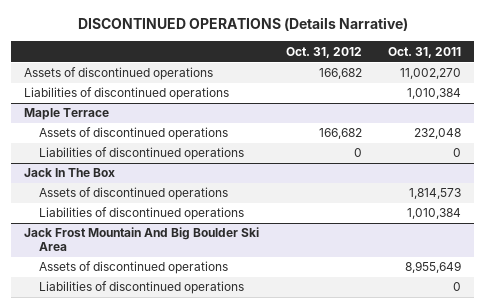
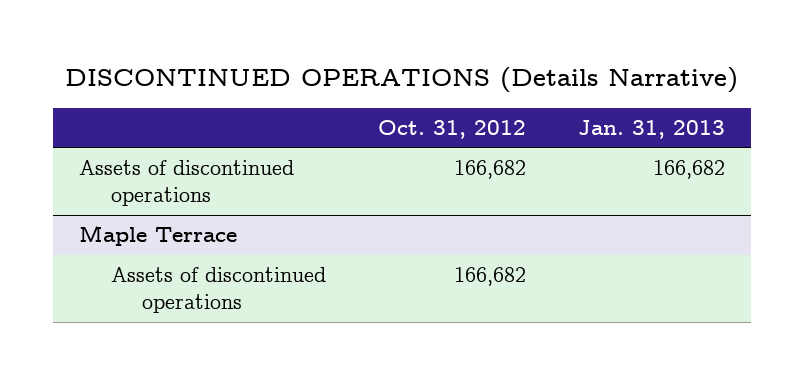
[388,46,462,58] Oct. 31, 2011 -> none
none -> [577,120,725,140] Jan. 31, 2013
[23,87,229,101] Liabilities of discontinued operations -> none
[39,147,245,161] Liabilities of discontinued operations -> none
[23,168,115,178] Jack In The Box -> none
[39,187,229,201] Assets of discontinued operations -> none
[39,207,245,221] Liabilities of discontinued operations -> none
[23,227,259,252] Jack Frost Mountain And Big Boulder Ski Area -> none
[39,261,229,275] Assets of discontinued operations -> none
[39,281,245,295] Liabilities of discontinued operations -> none

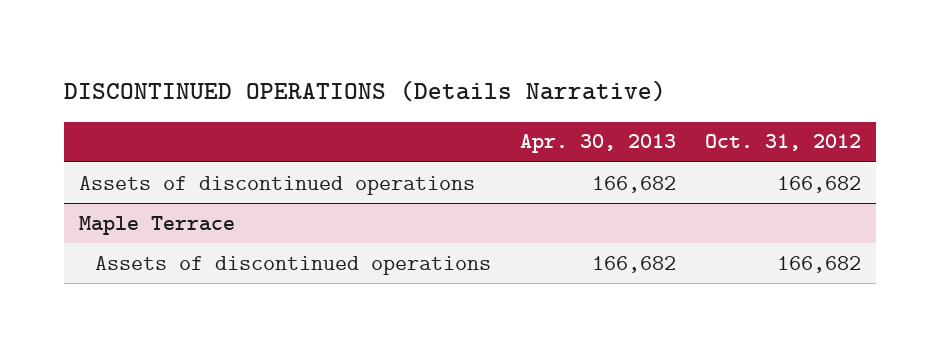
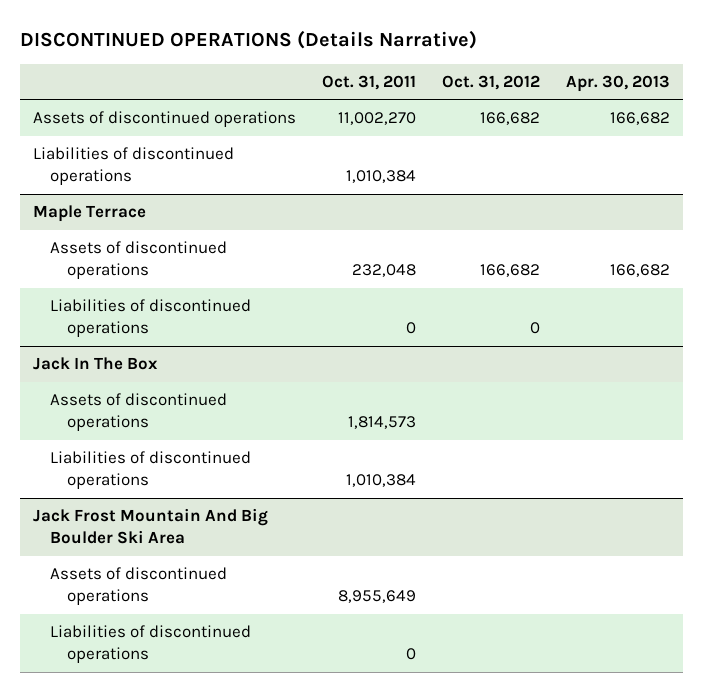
none -> [321,74,416,90] Oct. 31, 2011
none -> [32,147,234,186] Liabilities of discontinued operations
none -> [49,299,251,338] Liabilities of discontinued operations
none -> [32,357,158,371] Jack In The Box
none -> [49,393,227,432] Assets of discontinued operations
none -> [49,451,251,490] Liabilities of discontinued operations
none -> [32,508,268,545] Jack Frost Mountain And Big Boulder Ski Area
none -> [49,567,227,606] Assets of discontinued operations
none -> [49,625,251,664] Liabilities of discontinued operations

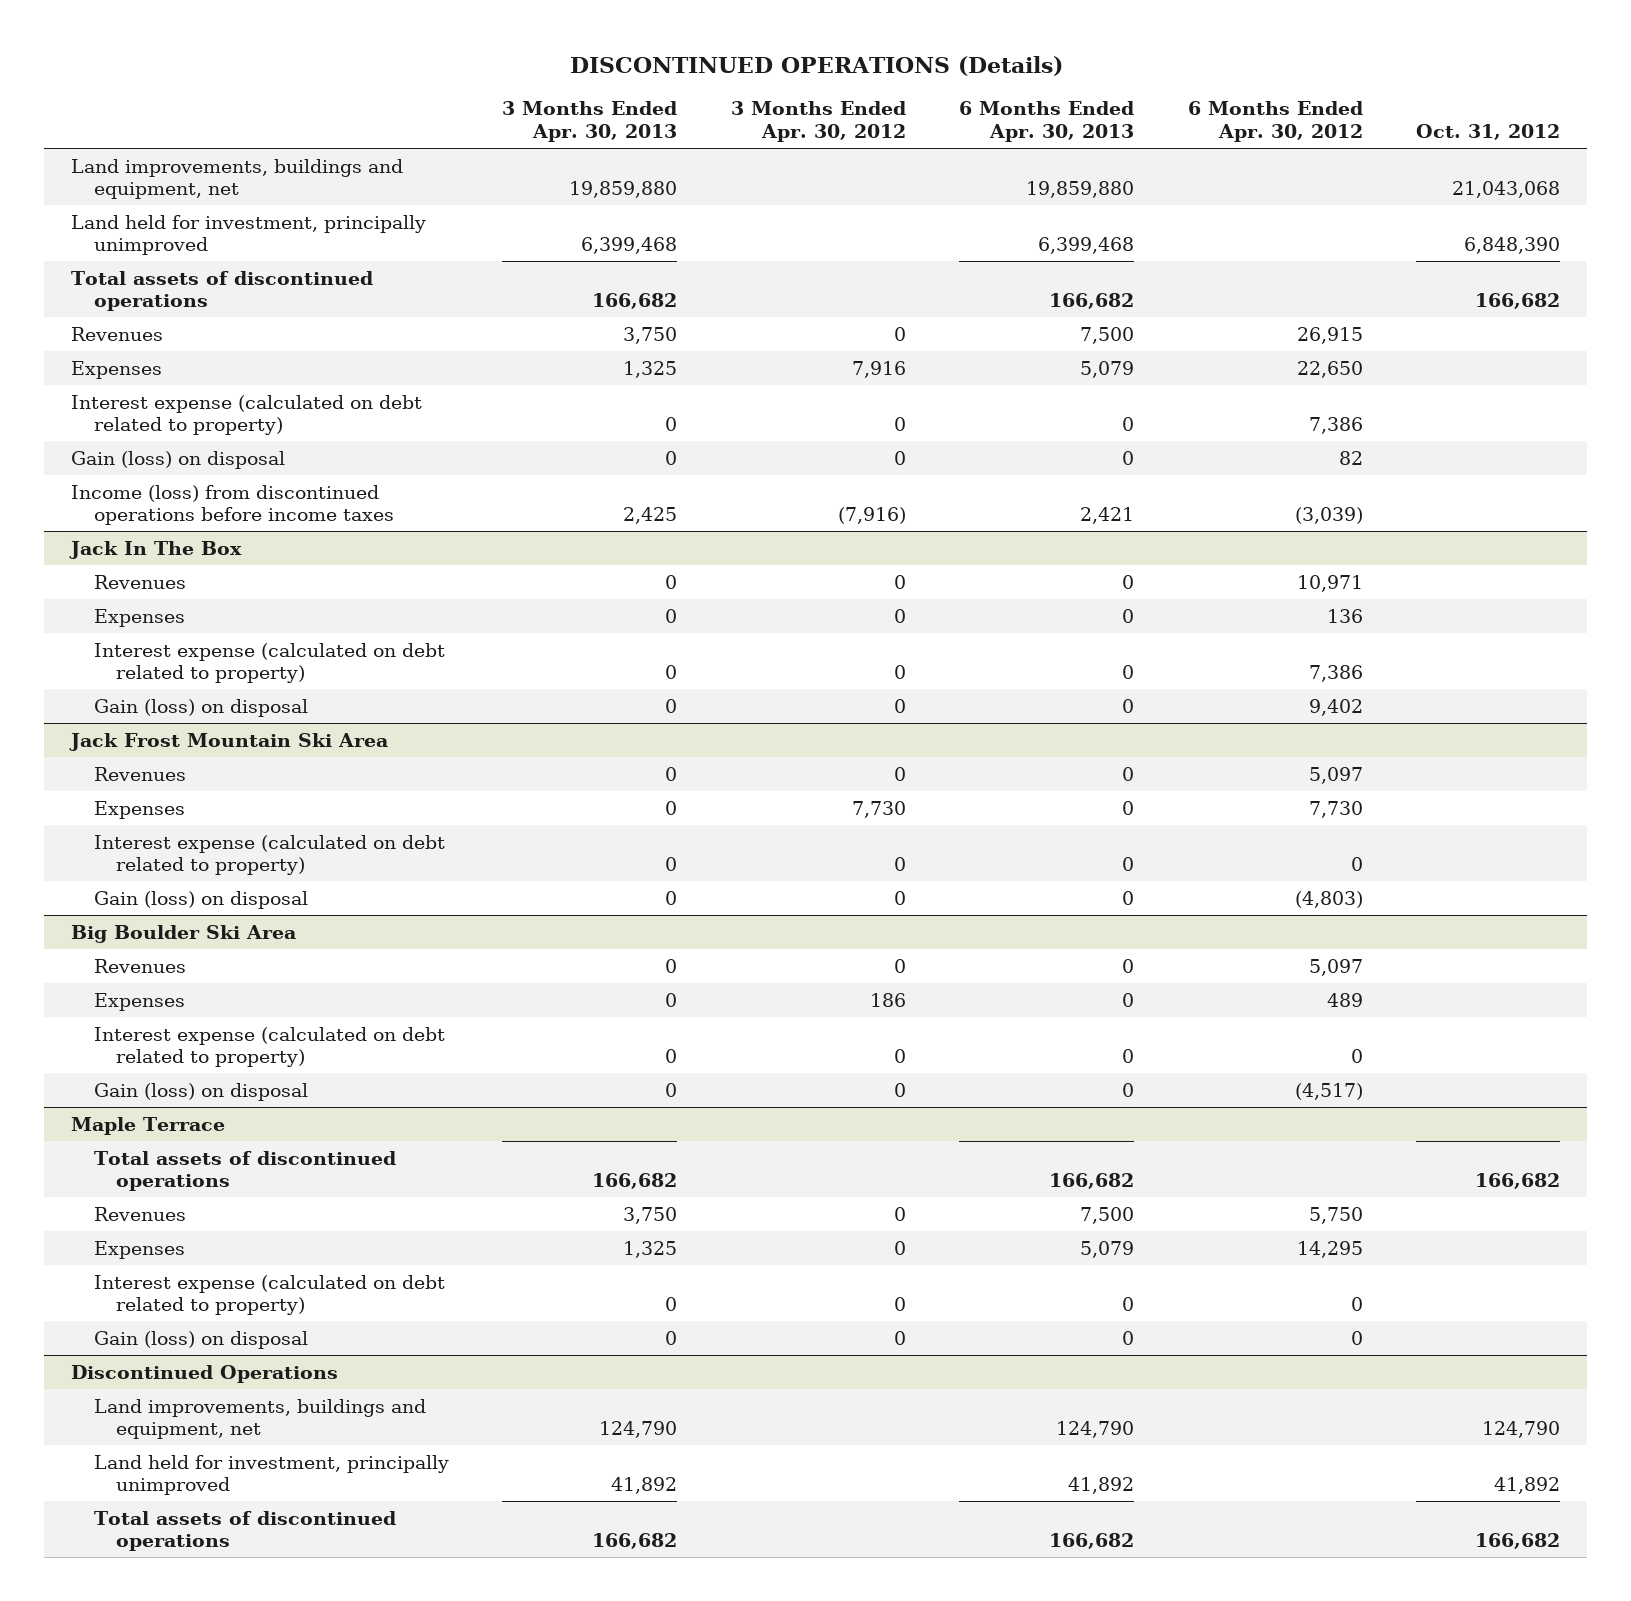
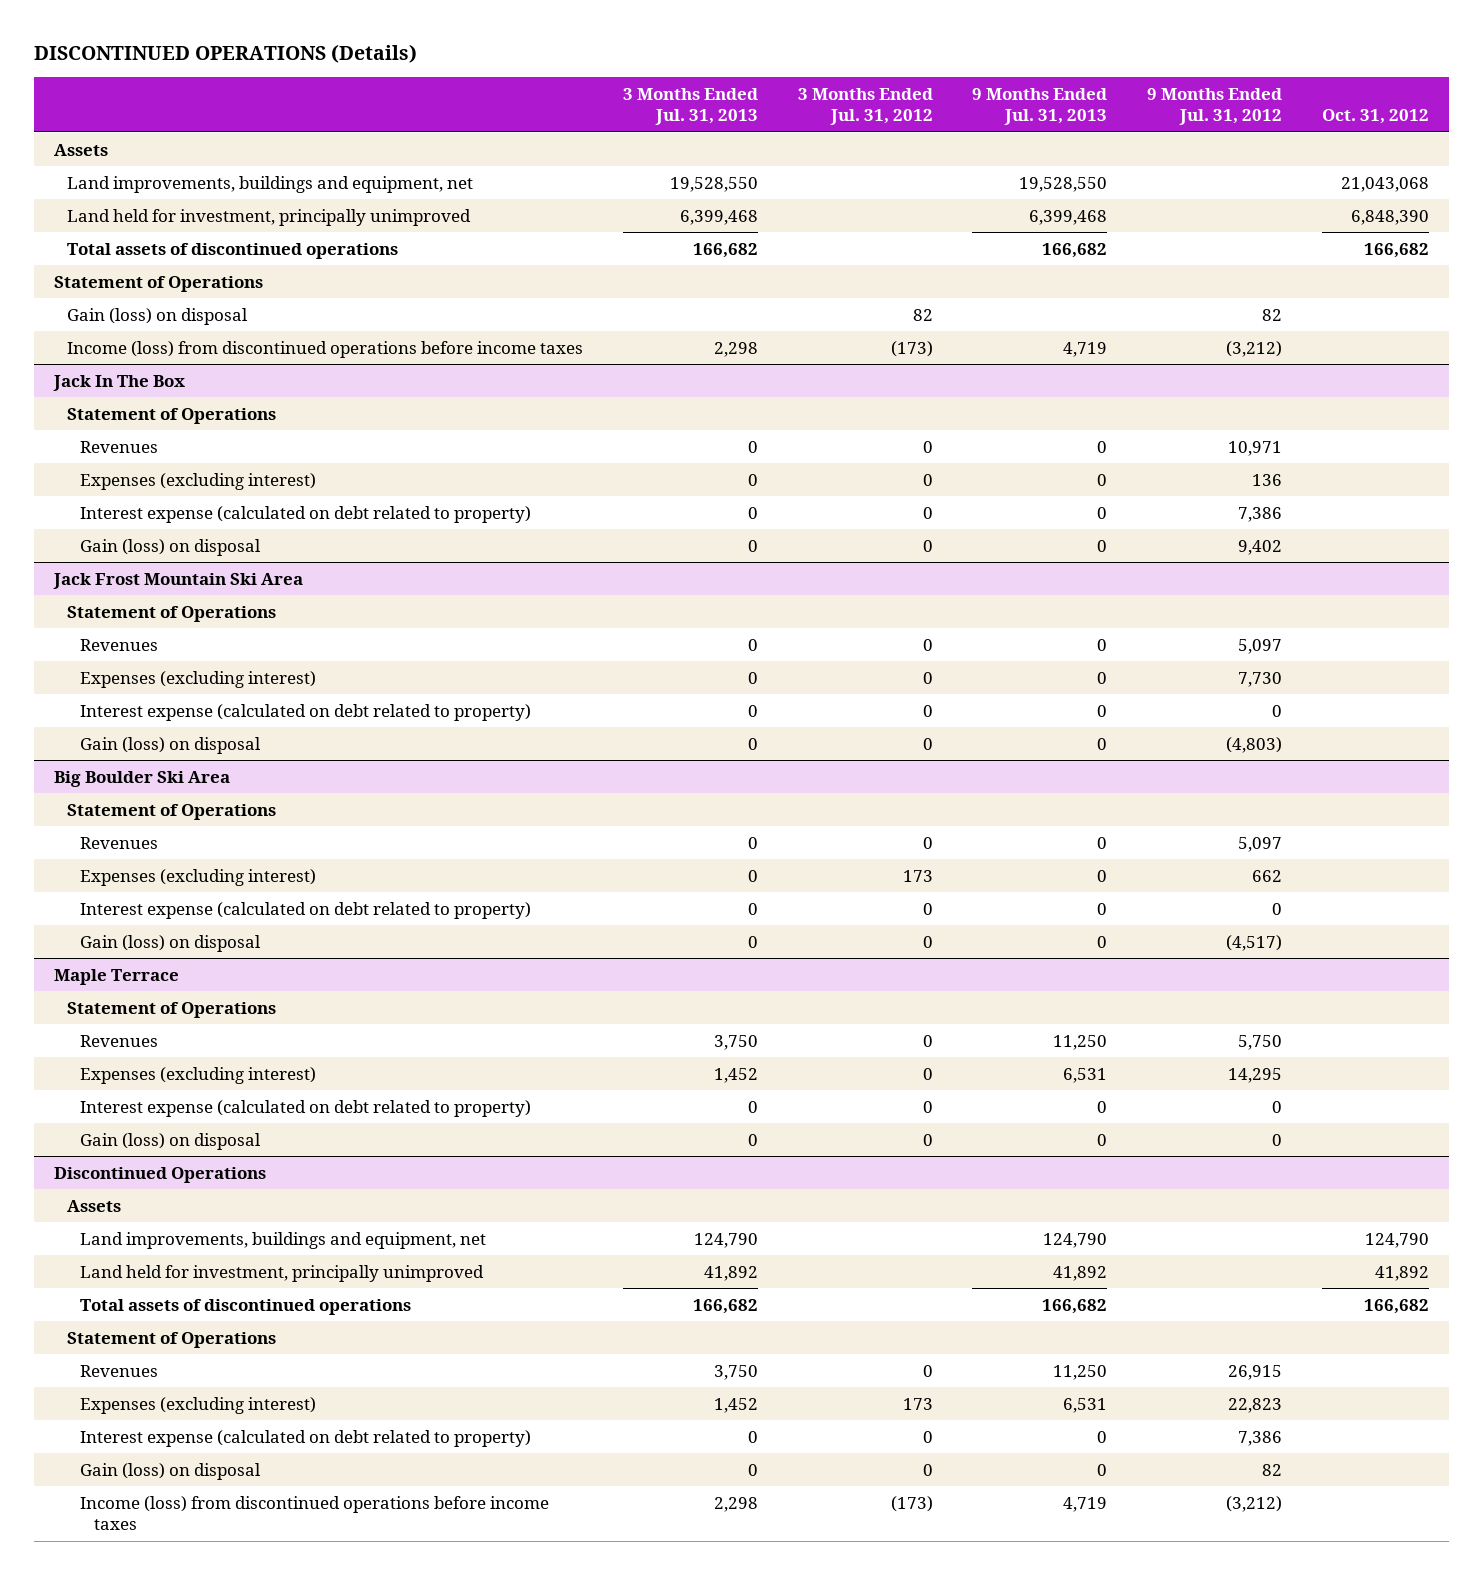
[502,101,678,142] 3 Months Ended Apr. 30, 2013 -> none
[730,101,906,142] 3 Months Ended Apr. 30, 2012 -> none
[959,101,1135,142] 6 Months Ended Apr. 30, 2013 -> none
[1187,101,1363,142] 6 Months Ended Apr. 30, 2012 -> none
none -> [622,87,758,126] 3 Months Ended Jul. 31, 2013
none -> [797,87,933,126] 3 Months Ended Jul. 31, 2012
none -> [972,87,1108,126] 9 Months Ended Jul. 31, 2013
none -> [1147,87,1283,126] 9 Months Ended Jul. 31, 2012
none -> [54,143,109,156] Assets
[70,326,163,341] Revenues -> none
[70,360,162,379] Expenses -> none
[70,394,422,436] Interest expense (calculated on debt related to property) -> none
none -> [54,275,264,292] Statement of Operations
none -> [67,407,277,424] Statement of Operations
[93,608,185,627] Expenses -> [80,472,317,490] Expenses (excluding interest)
none -> [67,605,277,622] Statement of Operations
[93,800,185,819] Expenses -> [80,670,317,688] Expenses (excluding interest)
none -> [67,803,277,820] Statement of Operations
[93,992,185,1011] Expenses -> [80,868,317,886] Expenses (excluding interest)
[93,1150,396,1192] Total assets of discontinued operations -> none
none -> [67,1001,277,1018] Statement of Operations
[93,1240,185,1259] Expenses -> [80,1066,317,1084] Expenses (excluding interest)
none -> [67,1199,122,1212] Assets
none -> [67,1331,277,1348] Statement of Operations
none -> [80,1364,159,1377] Revenues
none -> [80,1396,317,1414] Expenses (excluding interest)
none -> [80,1429,532,1447] Interest expense (calculated on debt related to property)
none -> [80,1462,262,1480] Gain (loss) on disposal
none -> [80,1495,550,1531] Income (loss) from discontinued operations before income taxes

